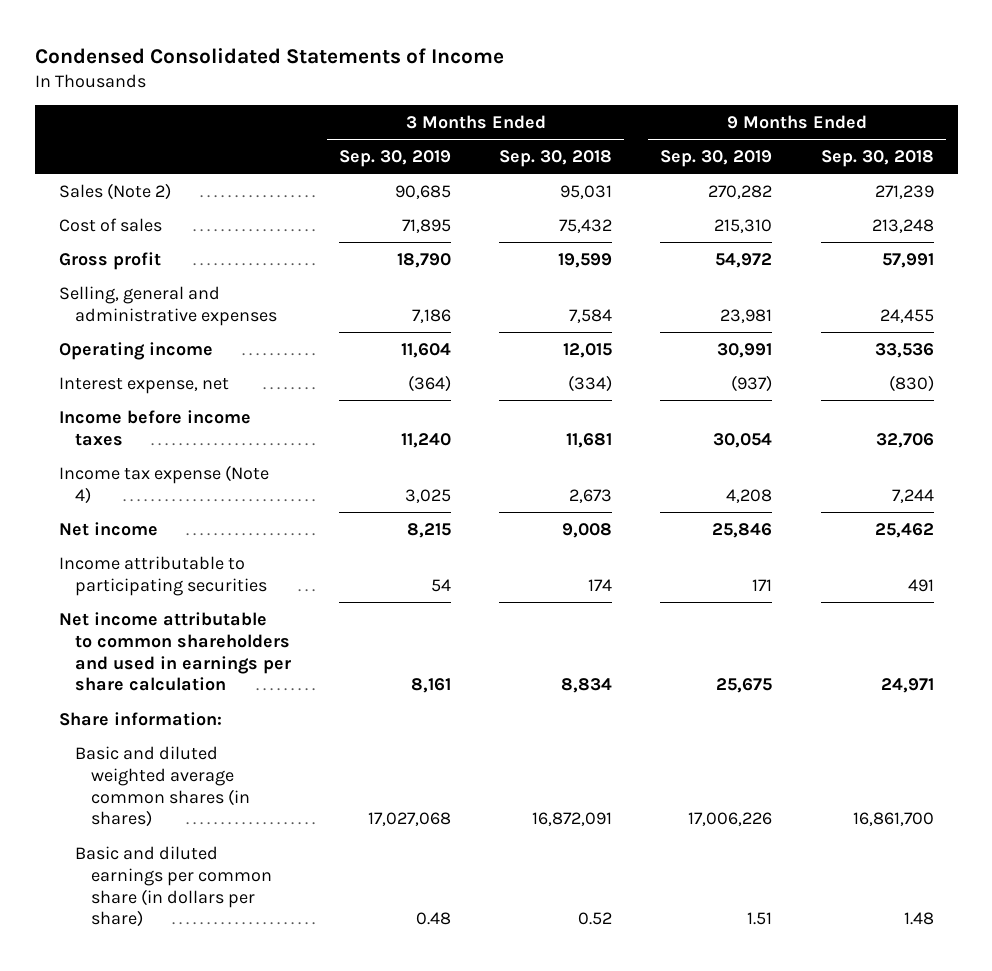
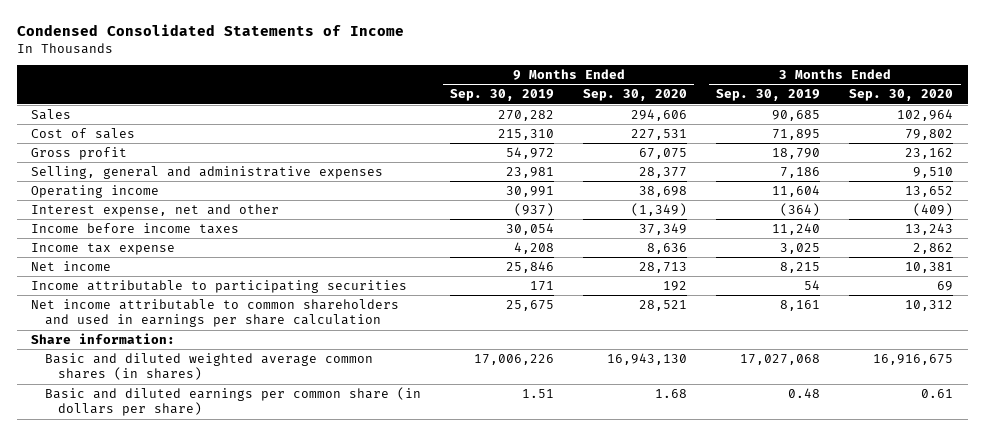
[499,150,613,168] Sep. 30, 2018 -> none
[820,150,934,168] Sep. 30, 2018 -> none
none -> [583,89,688,102] Sep. 30, 2020
none -> [849,89,954,102] Sep. 30, 2020
[58,182,171,200] Sales (Note 2) -> [31,108,72,120] Sales
[58,376,229,394] Interest expense, net -> [31,203,280,217] Interest expense, net and other
[58,464,269,504] Income tax expense (Note 4) -> [31,242,176,255] Income tax expense

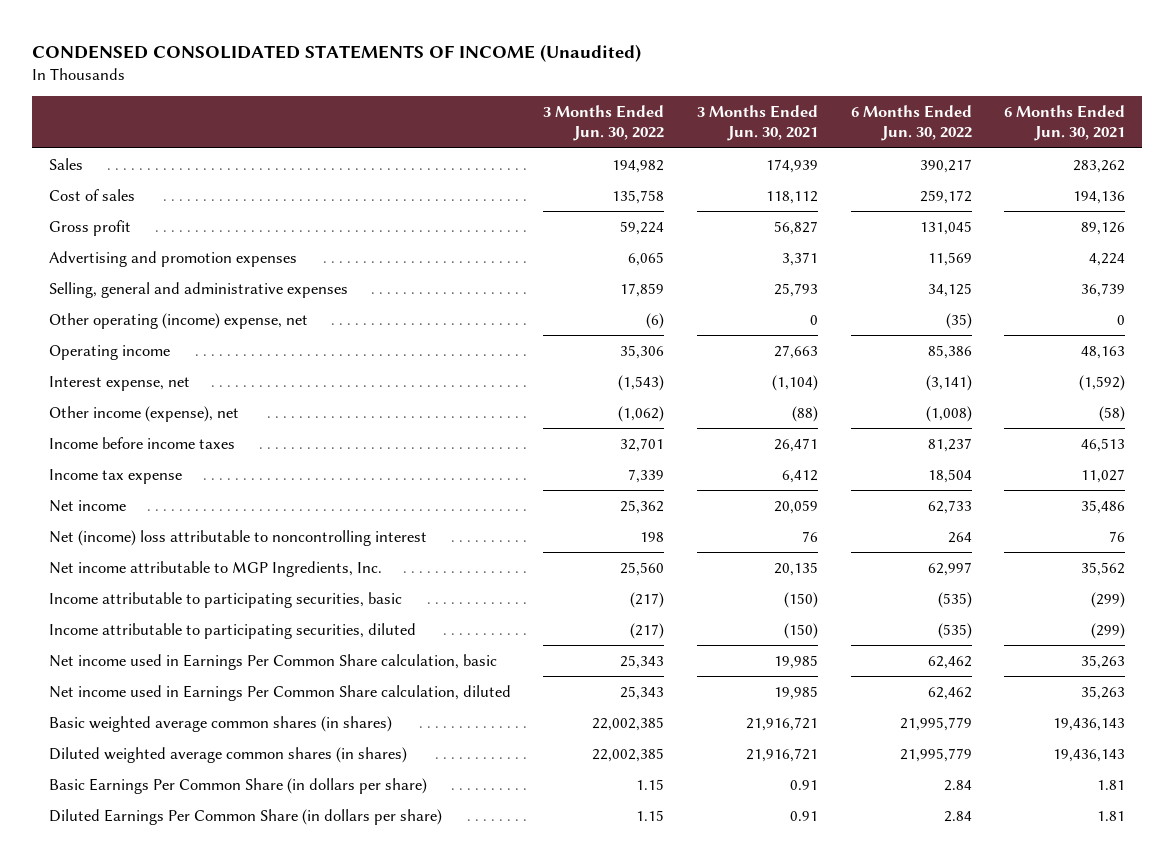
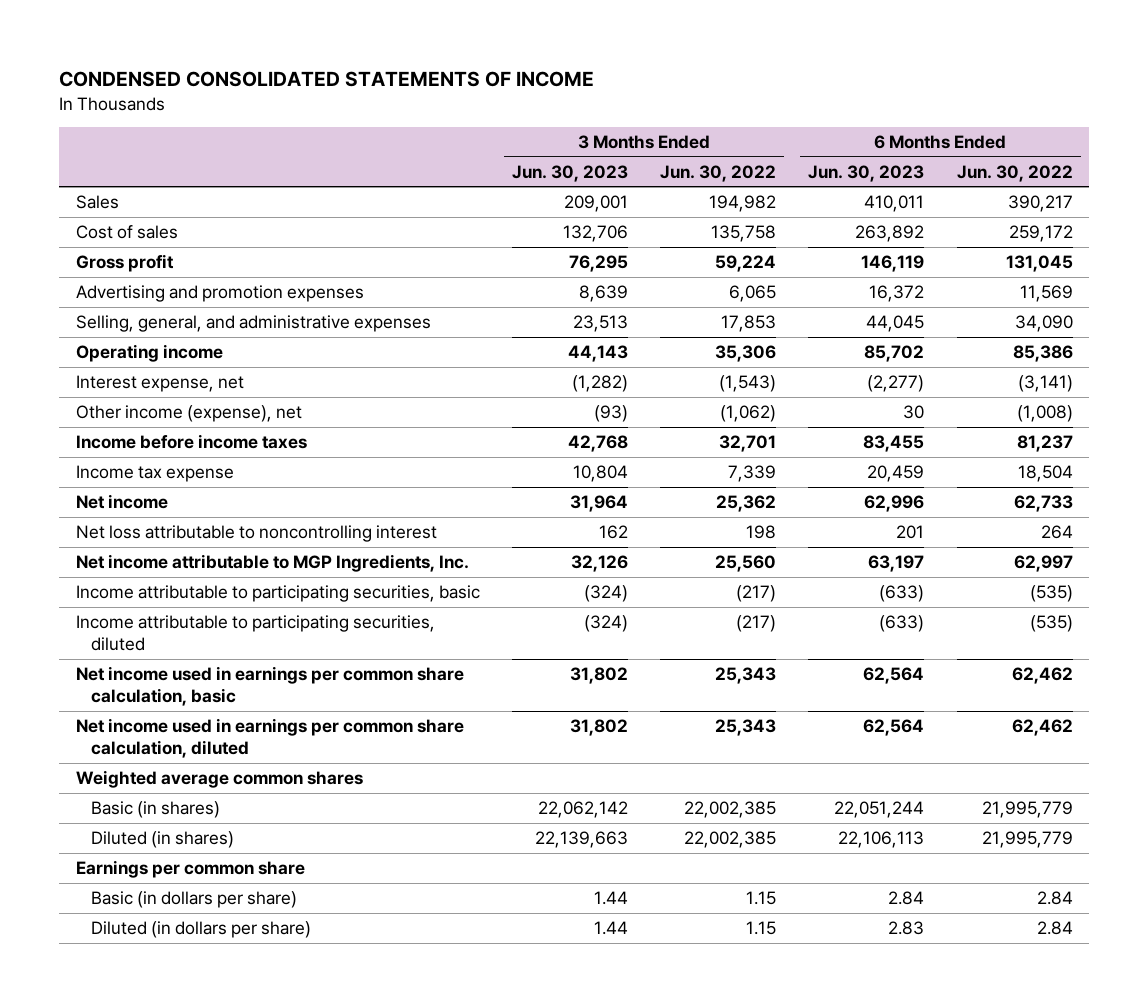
[32,43,642,62] CONDENSED CONSOLIDATED STATEMENTS OF INCOME (Unaudited) -> [59,71,595,88] CONDENSED CONSOLIDATED STATEMENTS OF INCOME
[697,104,819,142] 3 Months Ended Jun. 30, 2021 -> none
[1004,104,1126,142] 6 Months Ended Jun. 30, 2021 -> none
none -> [511,164,628,182] Jun. 30, 2023
none -> [808,164,925,182] Jun. 30, 2023
[48,312,308,329] Other operating (income) expense, net -> none
[48,281,348,298] Selling, general and administrative expenses -> [75,314,431,332] Selling, general, and administrative expenses
[620,282,665,297] 17,859 -> [721,314,777,332] 17,853
[927,282,972,297] 34,125 -> [1014,314,1073,332] 34,090
[48,529,427,546] Net (income) loss attributable to noncontrolling interest -> [75,524,437,542] Net loss attributable to noncontrolling interest
[48,653,497,670] Net income used in Earnings Per Common Share calculation, basic -> [75,665,464,707] Net income used in earnings per common share calculation, basic
[48,684,511,701] Net income used in Earnings Per Common Share calculation, diluted -> [75,717,464,759] Net income used in earnings per common share calculation, diluted
none -> [75,769,363,788] Weighted average common shares
[48,715,392,732] Basic weighted average common shares (in shares) -> [91,800,221,818] Basic (in shares)
[48,746,407,763] Diluted weighted average common shares (in shares) -> [91,830,235,848] Diluted (in shares)
none -> [75,859,305,878] Earnings per common share
[48,777,427,794] Basic Earnings Per Common Share (in dollars per share) -> [91,890,298,908] Basic (in dollars per share)
[48,808,442,825] Diluted Earnings Per Common Share (in dollars per share) -> [91,920,312,938] Diluted (in dollars per share)

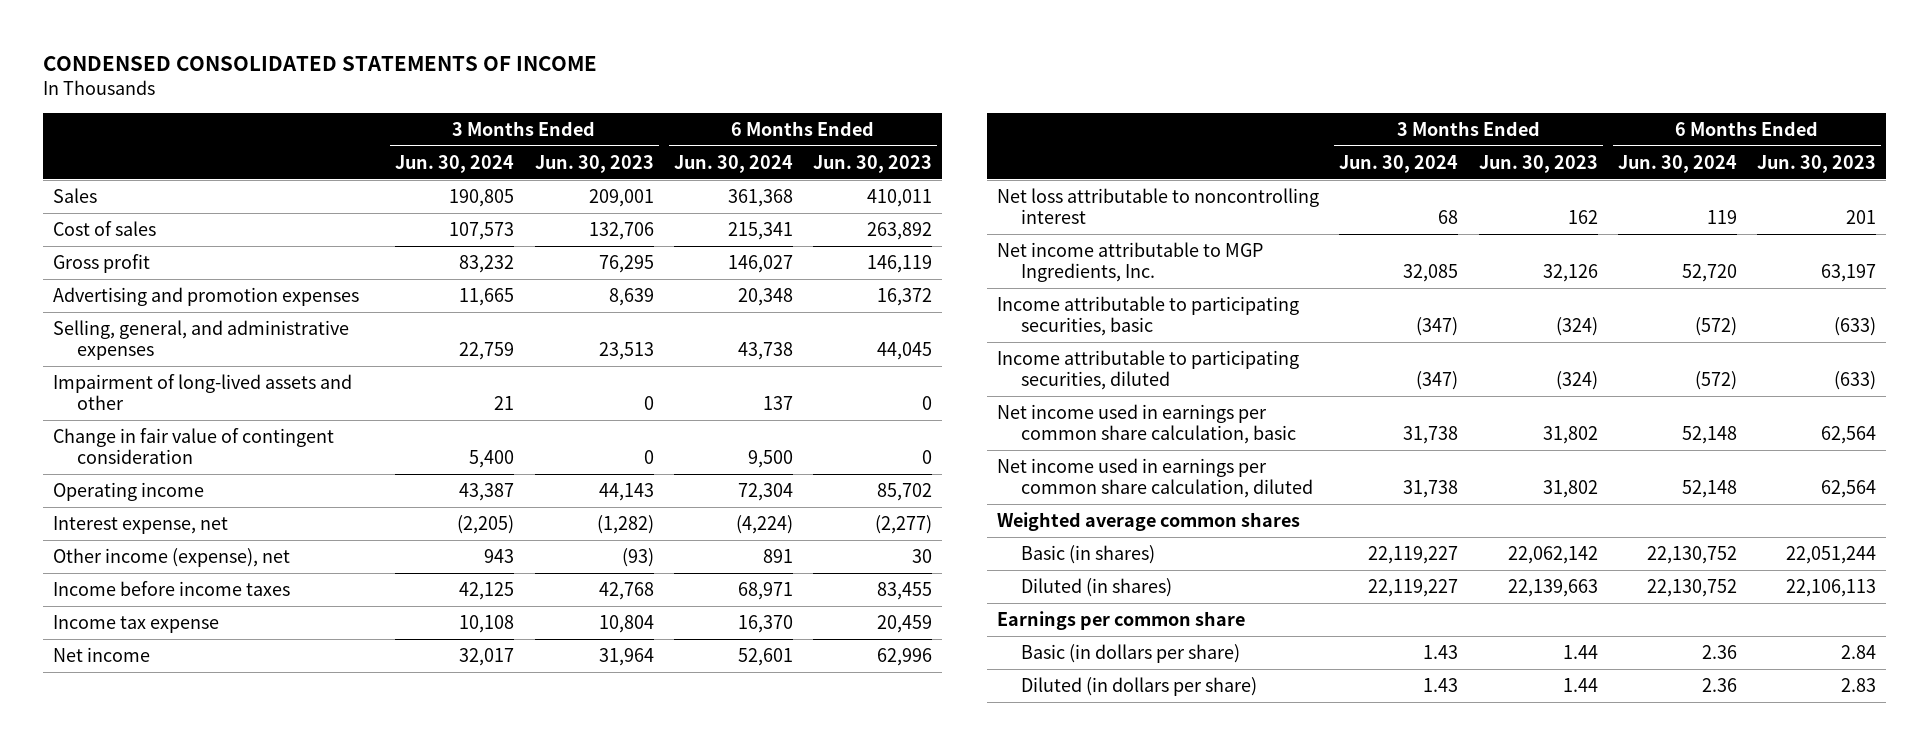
[660,164,777,182] Jun. 30, 2022 -> none
[956,164,1073,182] Jun. 30, 2022 -> none
none -> [395,154,515,173] Jun. 30, 2024
none -> [673,154,793,173] Jun. 30, 2024
none -> [53,373,353,411] Impairment of long-lived assets and other
none -> [53,427,335,465] Change in fair value of contingent consideration

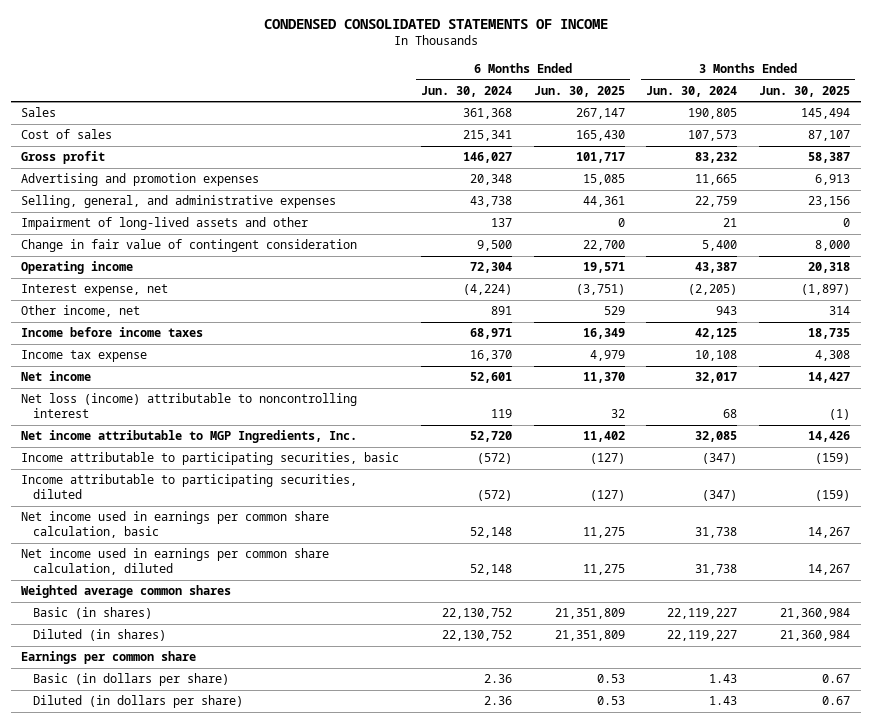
[534,154,654,173] Jun. 30, 2023 -> none
[813,154,933,173] Jun. 30, 2023 -> none
none -> [533,85,625,97] Jun. 30, 2025
none -> [758,85,850,97] Jun. 30, 2025
[53,547,291,567] Other income (expense), net -> [21,305,141,318] Other income, net
[997,187,1320,225] Net loss attributable to noncontrolling interest -> [21,393,358,419] Net loss (income) attributable to noncontrolling interest

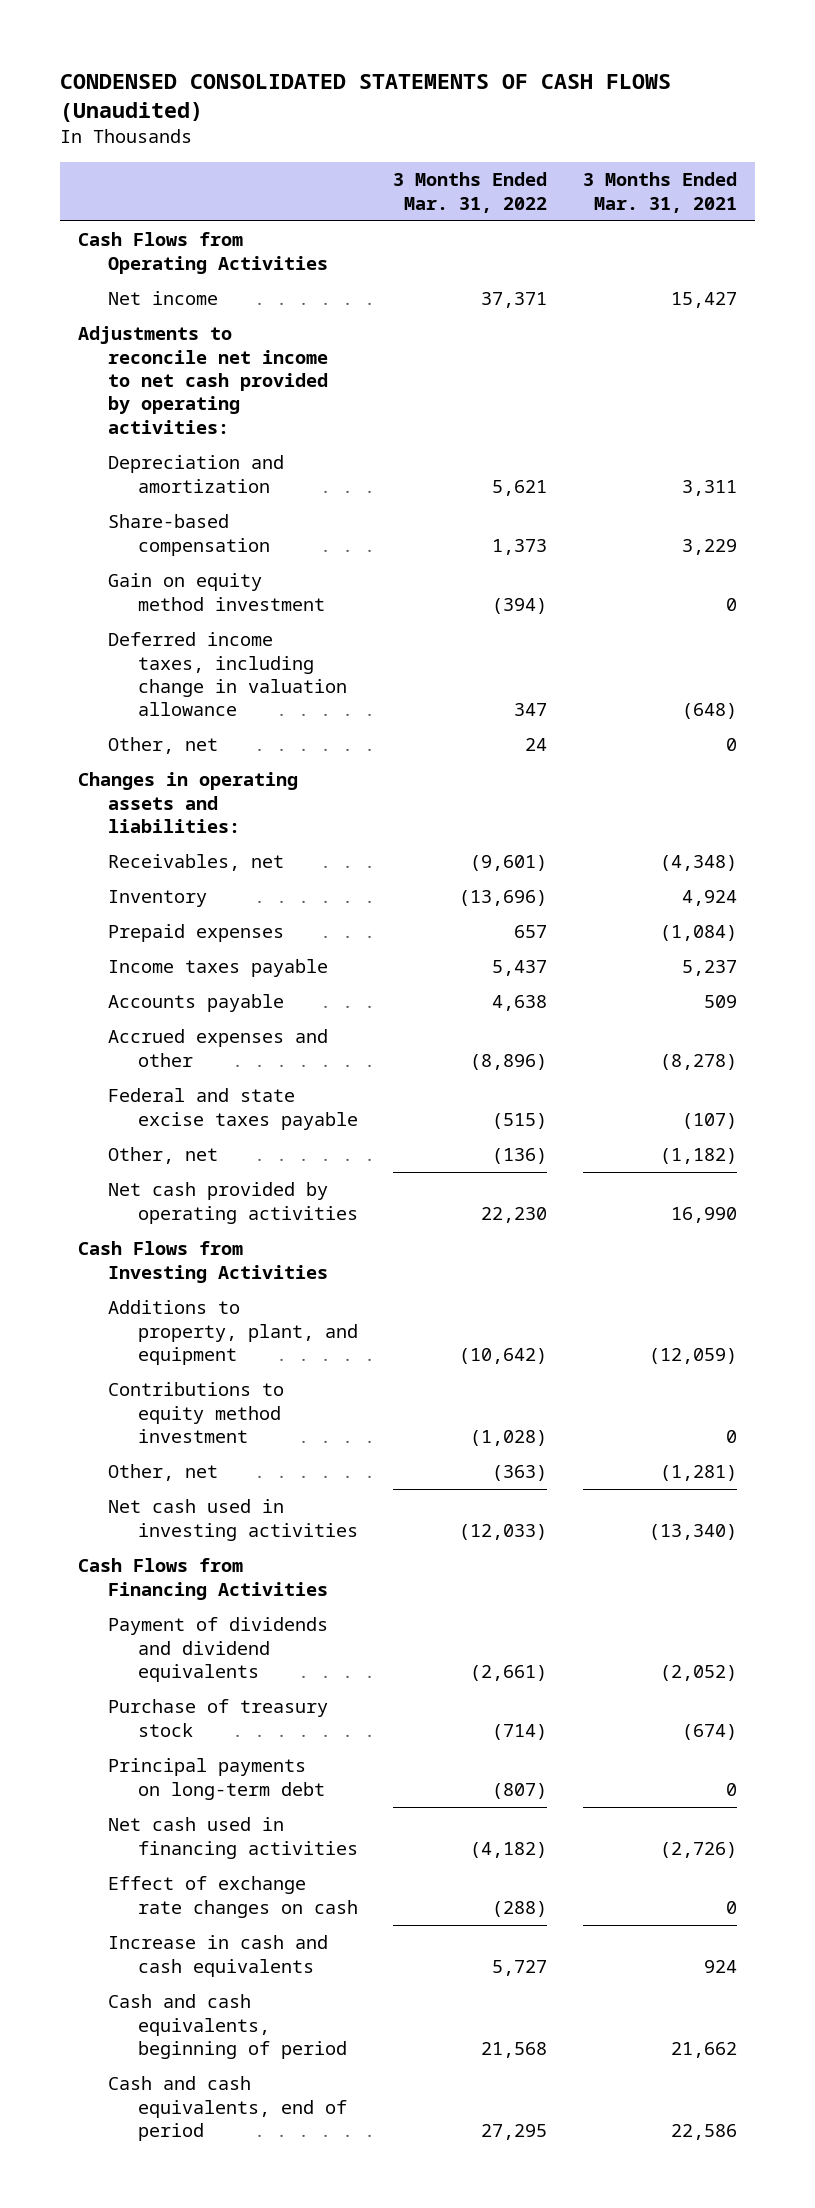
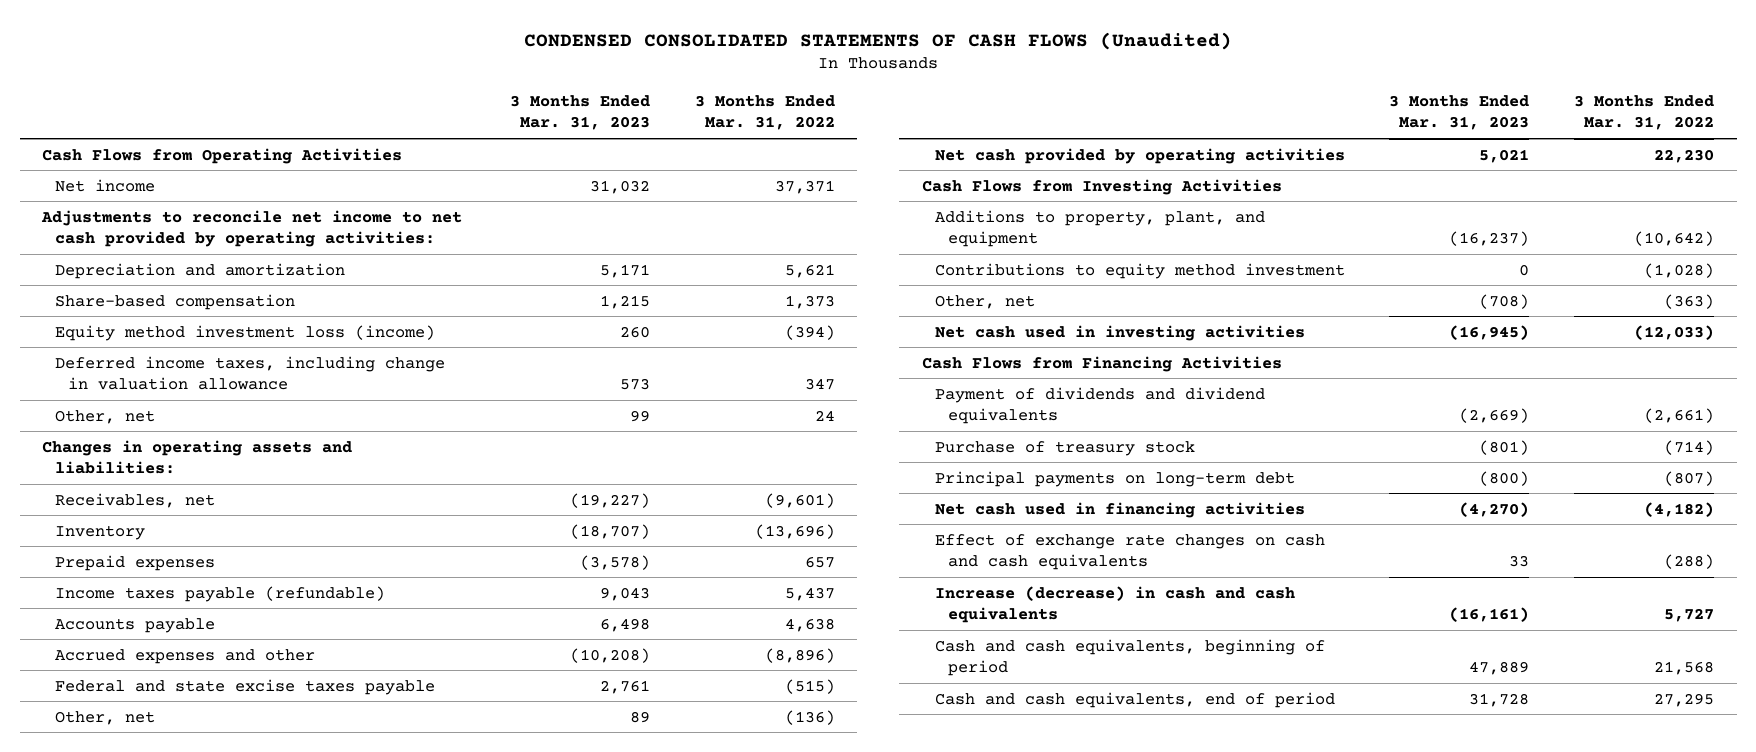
[583,172,738,213] 3 Months Ended Mar. 31, 2021 -> none
none -> [509,94,650,131] 3 Months Ended Mar. 31, 2023
[107,573,325,611] Gain on equity method investment -> [55,324,436,341] Equity method investment loss (income)
[107,959,328,978] Income taxes payable -> [55,585,386,602] Income taxes payable (refundable)
[107,1876,358,1918] Effect of exchange rate changes on cash -> [934,533,1325,571] Effect of exchange rate changes on cash and cash equivalents
[107,1935,328,1977] Increase in cash and cash equivalents -> [934,585,1295,624] Increase (decrease) in cash and cash equivalents

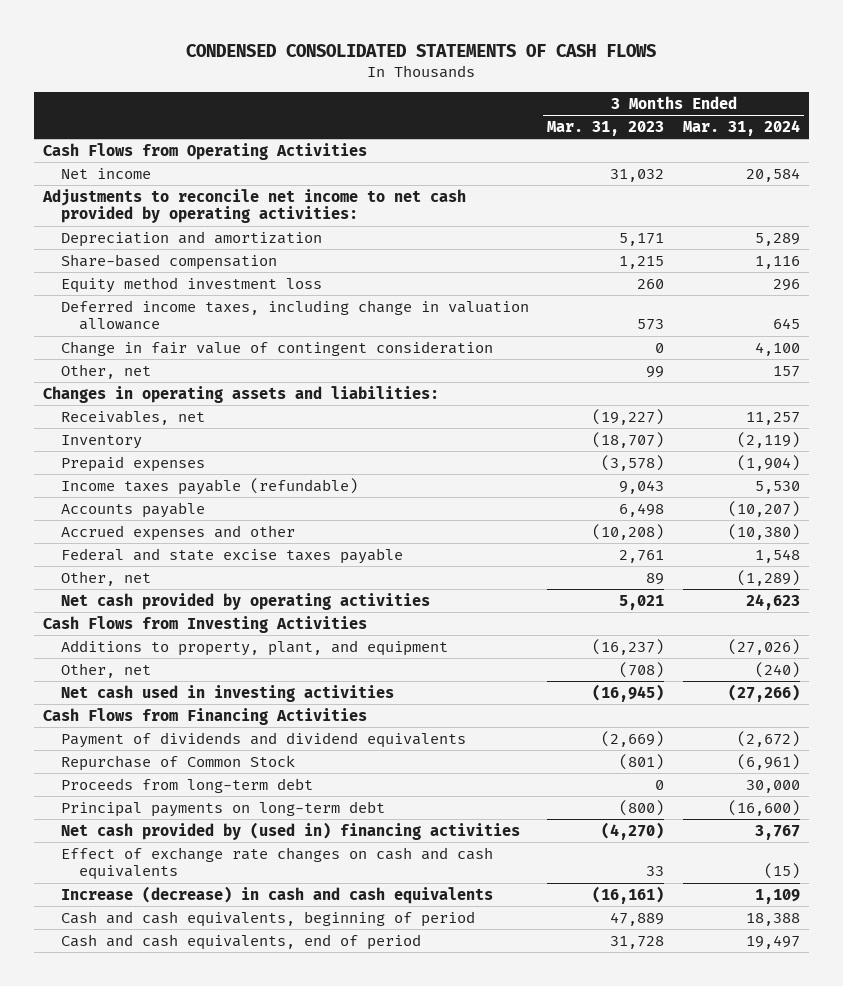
[524,31,1233,50] CONDENSED CONSOLIDATED STATEMENTS OF CASH FLOWS (Unaudited) -> [186,44,657,58] CONDENSED CONSOLIDATED STATEMENTS OF CASH FLOWS
[694,94,835,131] 3 Months Ended Mar. 31, 2022 -> none
none -> [682,120,800,137] Mar. 31, 2024
[55,324,436,341] Equity method investment loss (income) -> [60,276,322,293] Equity method investment loss
none -> [60,340,493,356] Change in fair value of contingent consideration
[934,262,1345,279] Contributions to equity method investment -> none
[934,440,1195,456] Purchase of treasury stock -> [60,754,295,771] Repurchase of Common Stock
none -> [60,777,313,793] Proceeds from long-term debt
[934,501,1305,518] Net cash used in financing activities -> [60,821,520,840] Net cash provided by (used in) financing activities

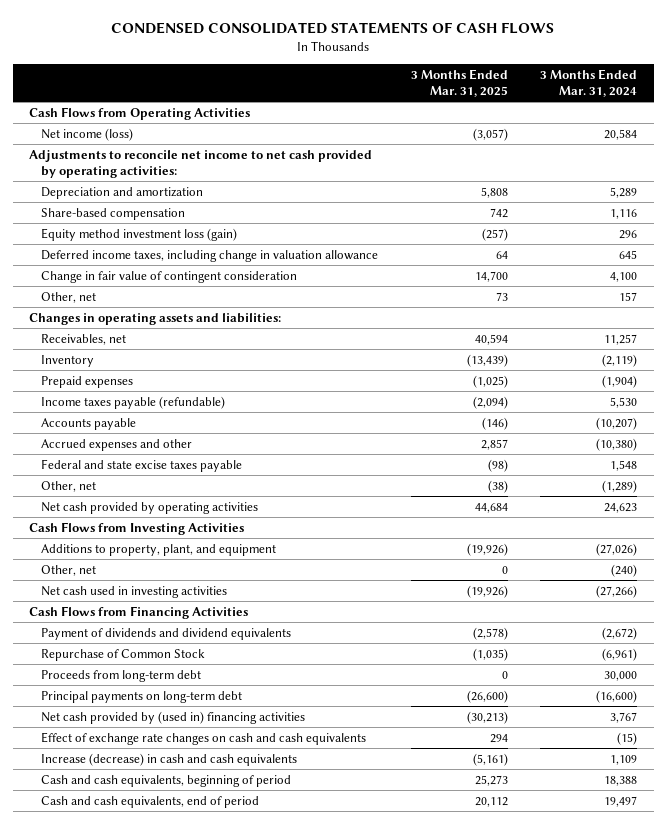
[547,121,665,137] Mar. 31, 2023 -> none
none -> [410,69,508,97] 3 Months Ended Mar. 31, 2025
[60,167,151,179] Net income -> [41,127,134,141] Net income (loss)
[60,276,322,293] Equity method investment loss -> [41,227,238,241] Equity method investment loss (gain)

